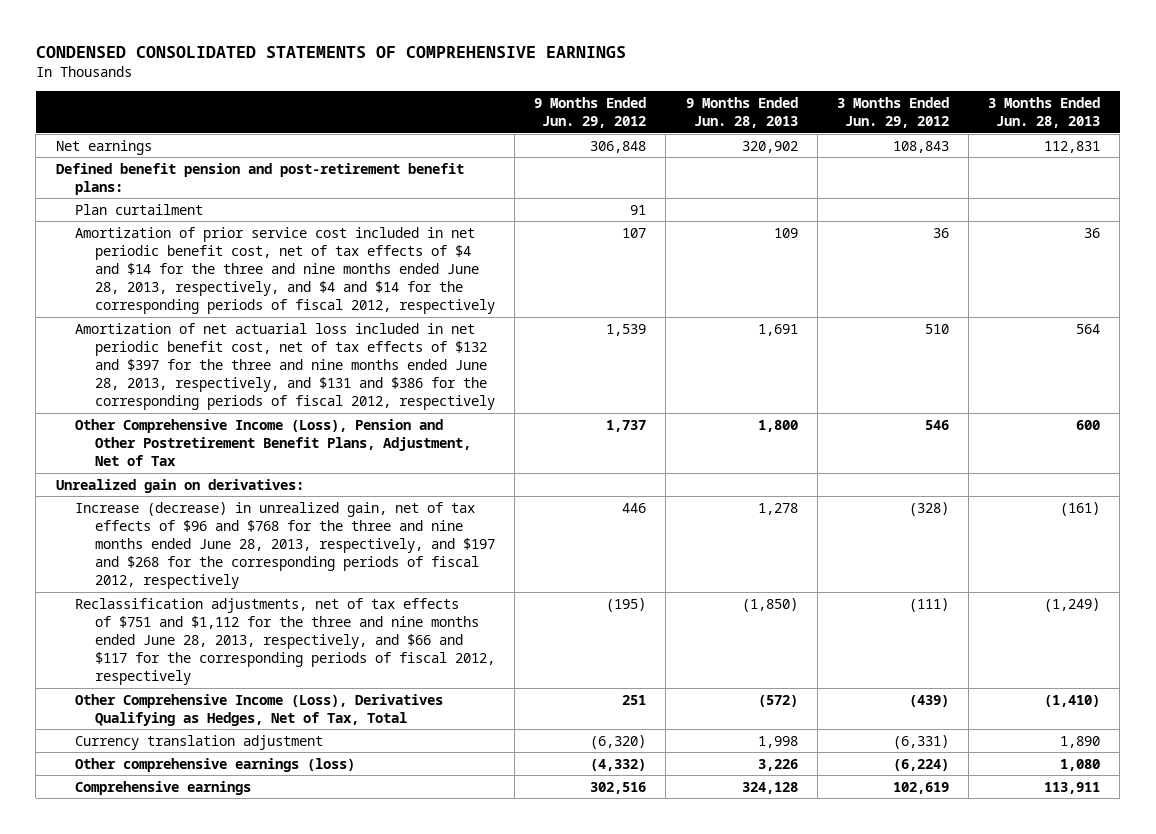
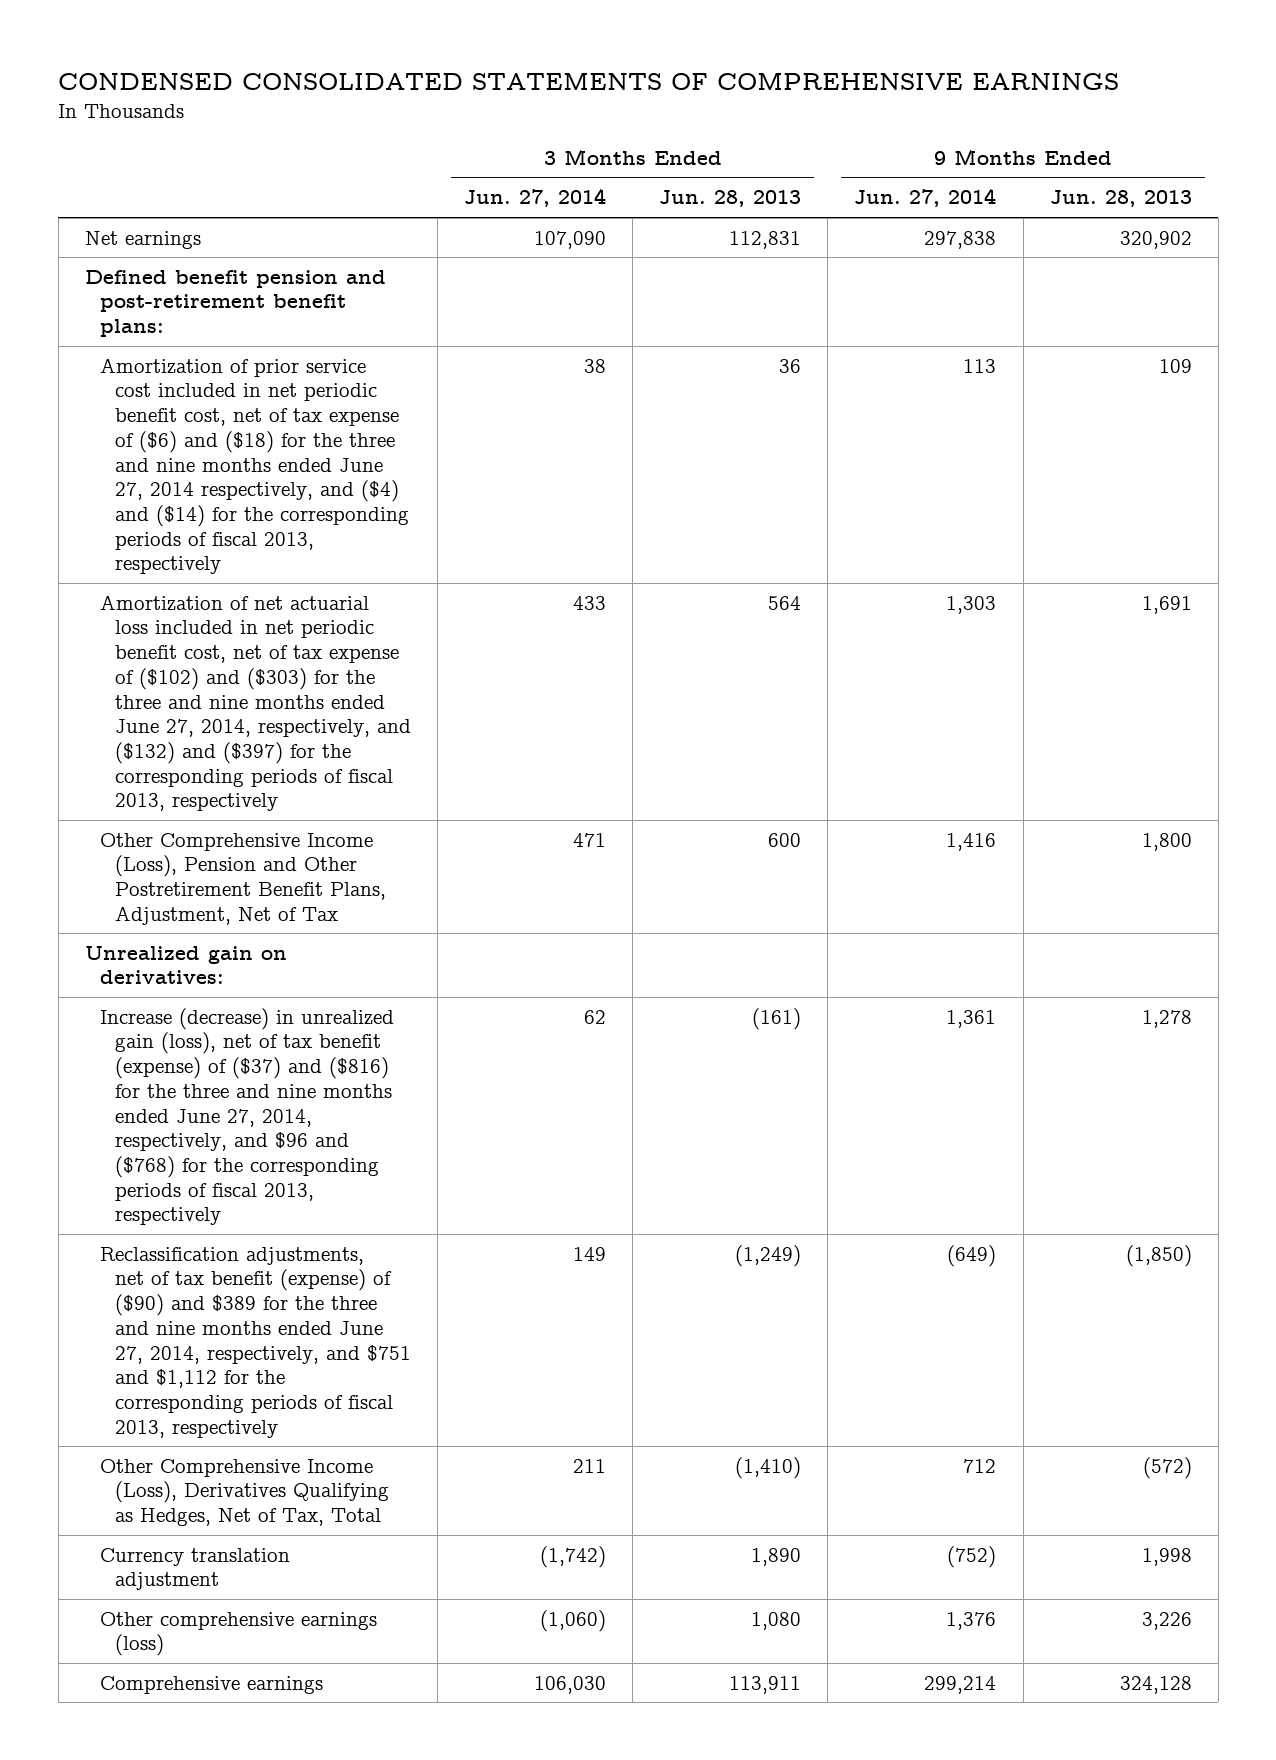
[534,97,647,129] 9 Months Ended Jun. 29, 2012 -> none
[836,97,949,129] 3 Months Ended Jun. 29, 2012 -> none
none -> [463,188,606,208] Jun. 27, 2014
none -> [854,188,997,208] Jun. 27, 2014
[75,203,204,215] Plan curtailment -> none
[75,226,496,315] Amortization of prior service cost included in net periodic benefit cost, net of tax effects of $4 and $14 for the three and nine months ended June 28, 2013, respectively, and $4 and $14 for the corresponding periods of fiscal 2012, respectively -> [99,357,409,575] Amortization of prior service cost included in net periodic benefit cost, net of tax expense of ($6) and ($18) for the three and nine months ended June 27, 2014 respectively, and ($4) and ($14) for the corresponding periods of fiscal 2013, respectively
[75,322,496,411] Amortization of net actuarial loss included in net periodic benefit cost, net of tax effects of $132 and $397 for the three and nine months ended June 28, 2013, respectively, and $131 and $386 for the corresponding periods of fiscal 2012, respectively -> [99,594,411,812] Amortization of net actuarial loss included in net periodic benefit cost, net of tax expense of ($102) and ($303) for the three and nine months ended June 27, 2014, respectively, and ($132) and ($397) for the corresponding periods of fiscal 2013, respectively
[75,501,496,590] Increase (decrease) in unrealized gain, net of tax effects of $96 and $768 for the three and nine months ended June 28, 2013, respectively, and $197 and $268 for the corresponding periods of fiscal 2012, respectively -> [99,1007,394,1226] Increase (decrease) in unrealized gain (loss), net of tax benefit (expense) of ($37) and ($816) for the three and nine months ended June 27, 2014, respectively, and $96 and ($768) for the corresponding periods of fiscal 2013, respectively
[75,597,496,686] Reclassification adjustments, net of tax effects of $751 and $1,112 for the three and nine months ended June 28, 2013, respectively, and $66 and $117 for the corresponding periods of fiscal 2012, respectively -> [99,1246,411,1438] Reclassification adjustments, net of tax benefit (expense) of ($90) and $389 for the three and nine months ended June 27, 2014, respectively, and $751 and $1,112 for the corresponding periods of fiscal 2013, respectively

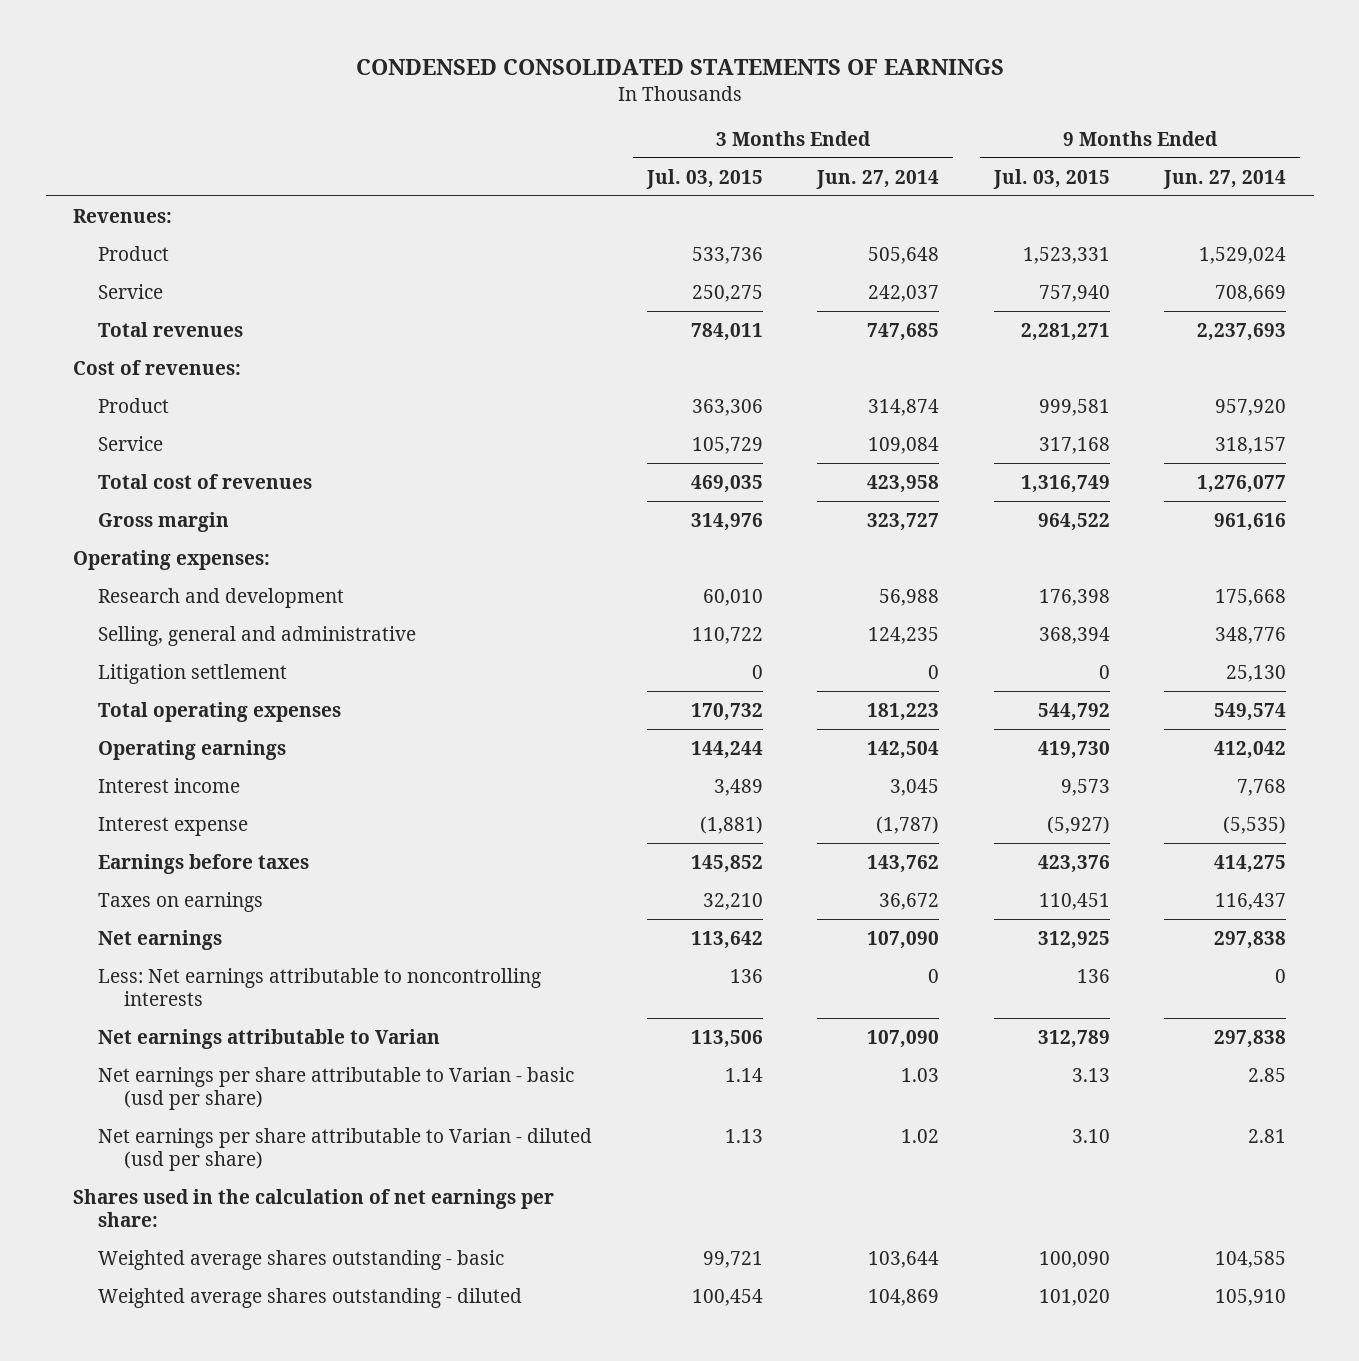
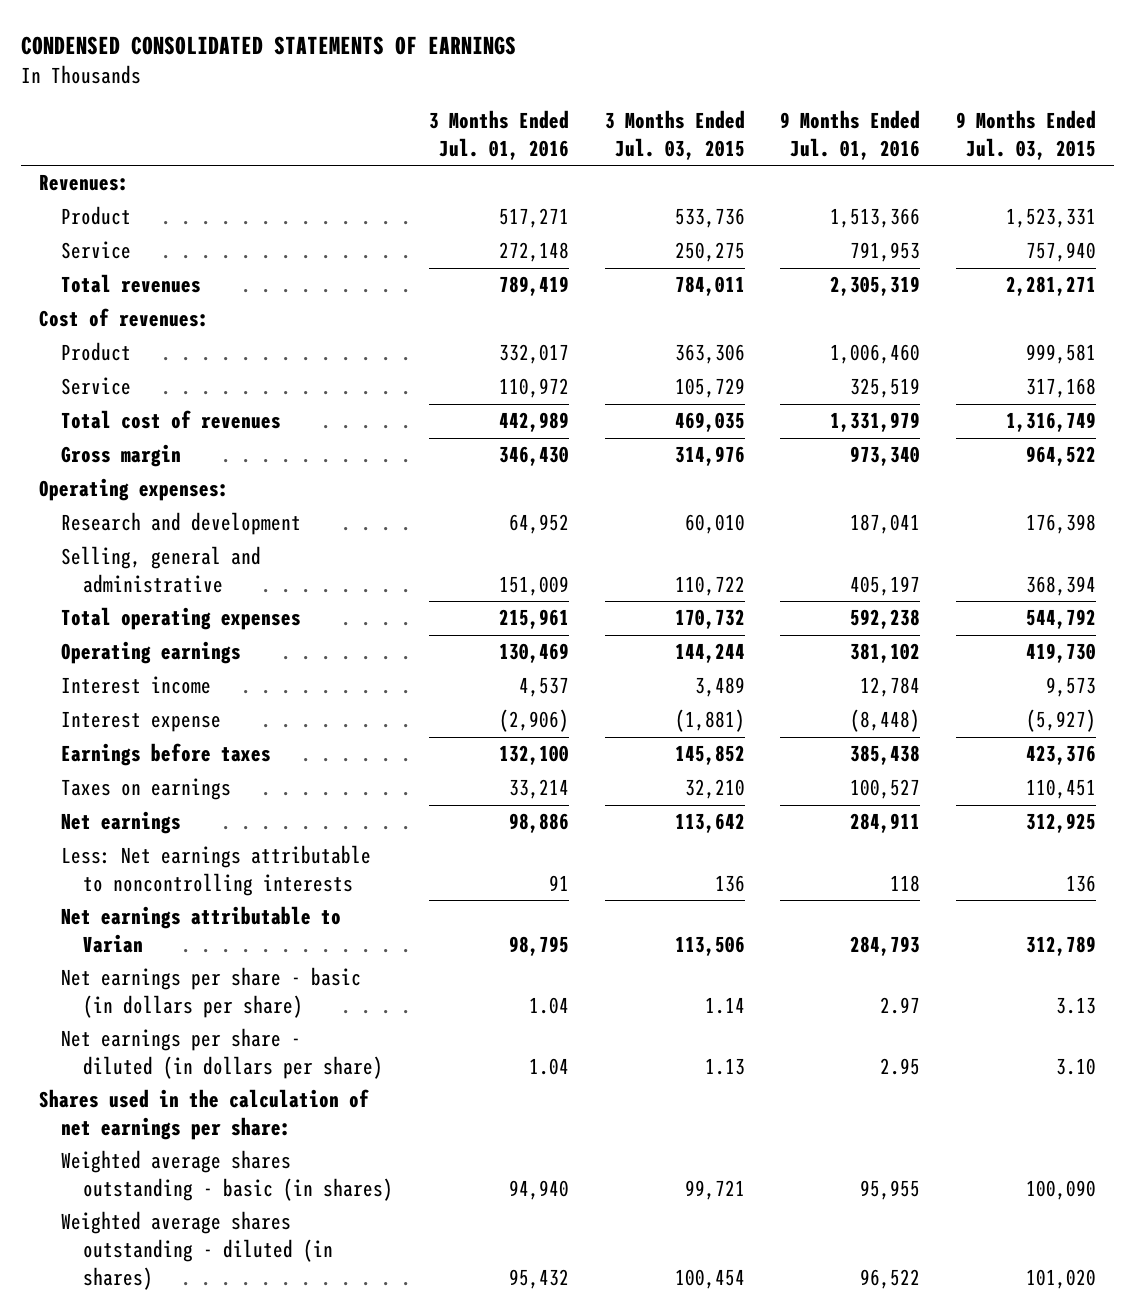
[816,169,940,189] Jun. 27, 2014 -> none
[1163,169,1287,189] Jun. 27, 2014 -> none
none -> [428,110,569,161] 3 Months Ended Jul. 01, 2016
none -> [780,110,921,161] 9 Months Ended Jul. 01, 2016
[98,663,288,684] Litigation settlement -> none
[98,1066,575,1110] Net earnings per share attributable to Varian - basic (usd per share) -> [60,967,361,1018] Net earnings per share - basic (in dollars per share)
[98,1127,593,1171] Net earnings per share attributable to Varian - diluted (usd per share) -> [60,1028,384,1079] Net earnings per share - diluted (in dollars per share)
[98,1249,505,1270] Weighted average shares outstanding - basic -> [60,1150,394,1201] Weighted average shares outstanding - basic (in shares)
[98,1287,523,1308] Weighted average shares outstanding - diluted -> [60,1211,334,1290] Weighted average shares outstanding - diluted (in shares)

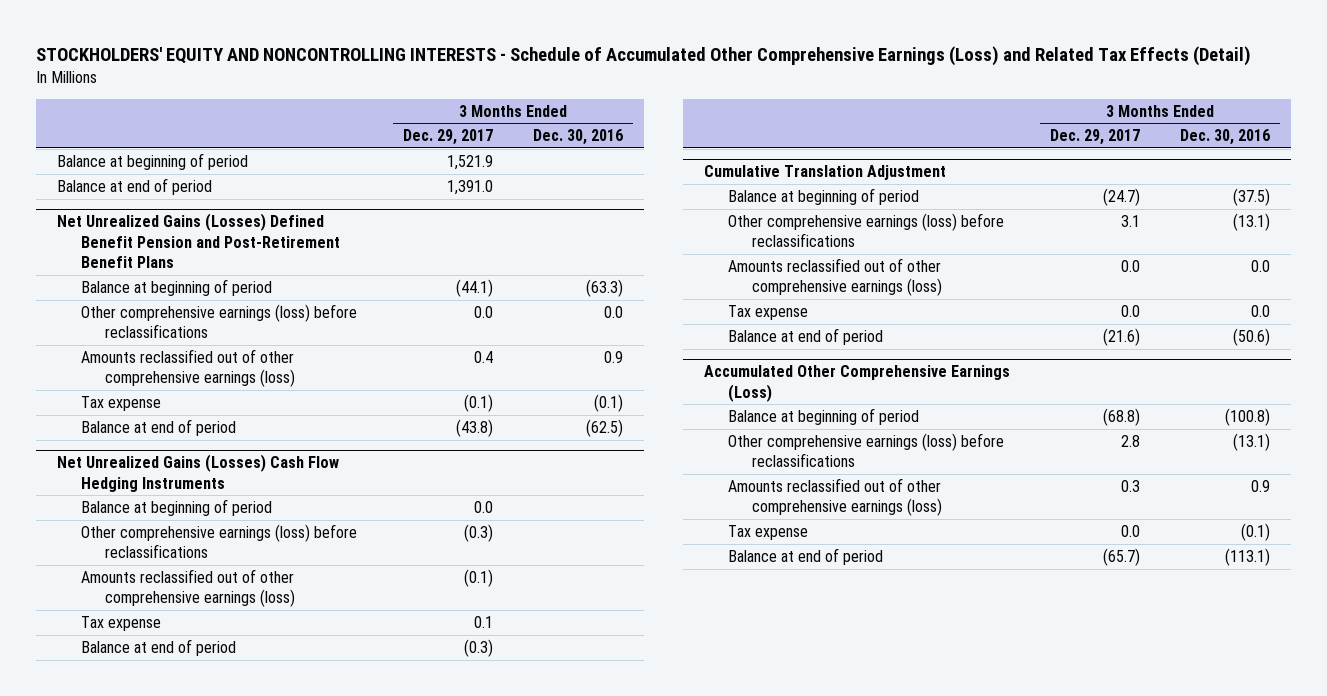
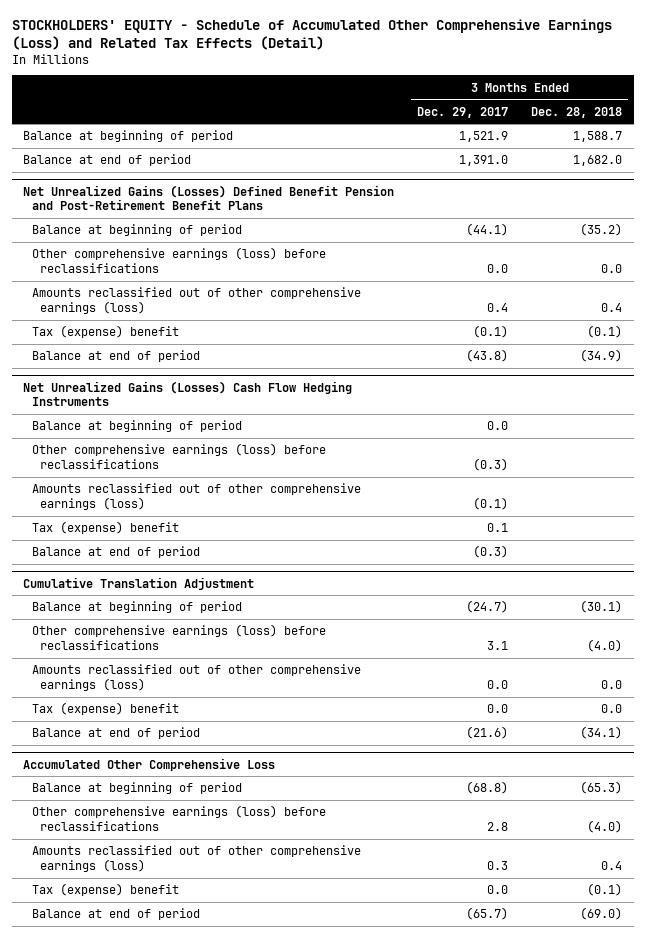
[36,46,1252,67] STOCKHOLDERS' EQUITY AND NONCONTROLLING INTERESTS - Schedule of Accumulated Other Comprehensive Earnings (Loss) and Related Tax Effects (Detail) -> [11,18,612,51] STOCKHOLDERS' EQUITY - Schedule of Accumulated Other Comprehensive Earnings (Loss) and Related Tax Effects (Detail)
[533,129,624,146] Dec. 30, 2016 -> none
none -> [531,106,623,118] Dec. 28, 2018
[80,395,161,411] Tax expense -> [31,325,179,339] Tax (expense) benefit
[80,615,161,631] Tax expense -> [31,521,179,535] Tax (expense) benefit
[727,304,808,320] Tax expense -> [31,702,179,716] Tax (expense) benefit
[703,365,1010,402] Accumulated Other Comprehensive Earnings (Loss) -> [23,757,276,771] Accumulated Other Comprehensive Loss
[727,524,808,540] Tax expense -> [31,883,179,897] Tax (expense) benefit

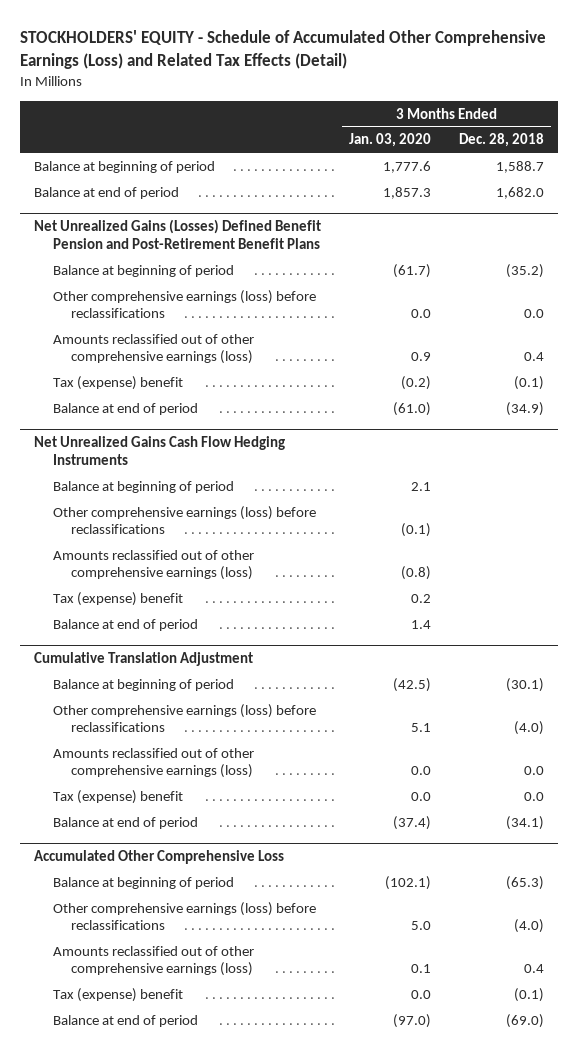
[417,106,509,118] Dec. 29, 2017 -> none
none -> [349,133,432,148] Jan. 03, 2020
[23,380,353,407] Net Unrealized Gains (Losses) Cash Flow Hedging Instruments -> [34,436,286,465] Net Unrealized Gains Cash Flow Hedging Instruments

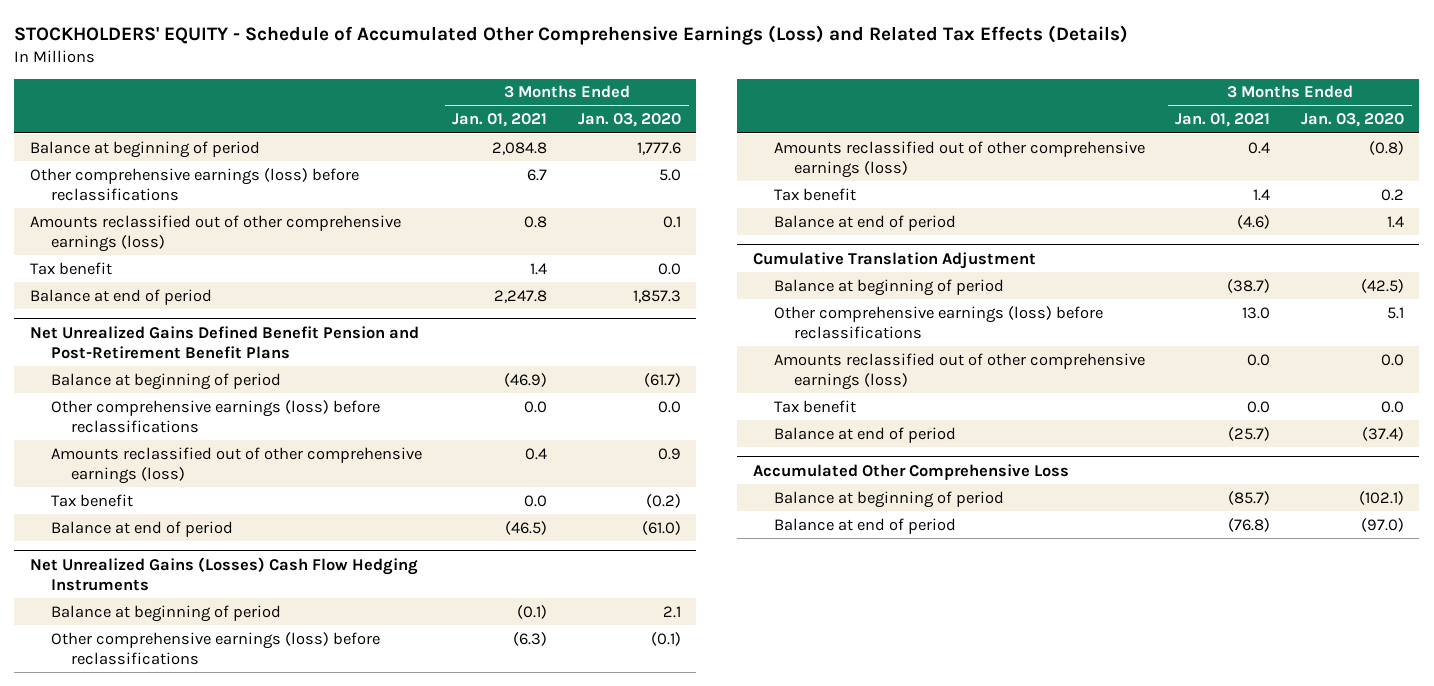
[20,30,547,70] STOCKHOLDERS' EQUITY - Schedule of Accumulated Other Comprehensive Earnings (Loss) and Related Tax Effects (Detail) -> [14,24,1129,45] STOCKHOLDERS' EQUITY - Schedule of Accumulated Other Comprehensive Earnings (Loss) and Related Tax Effects (Details)
[459,133,545,148] Dec. 28, 2018 -> none
none -> [452,113,548,128] Jan. 01, 2021
none -> [29,167,359,201] Other comprehensive earnings (loss) before reclassifications
none -> [29,214,401,252] Amounts reclassified out of other comprehensive earnings (loss)
none -> [29,261,112,275] Tax benefit
[34,219,322,249] Net Unrealized Gains (Losses) Defined Benefit Pension and Post-Retirement Benefit Plans -> [29,325,419,359] Net Unrealized Gains Defined Benefit Pension and Post-Retirement Benefit Plans
[52,375,183,390] Tax (expense) benefit -> [50,493,133,507] Tax benefit
[34,436,286,465] Net Unrealized Gains Cash Flow Hedging Instruments -> [29,556,418,591] Net Unrealized Gains (Losses) Cash Flow Hedging Instruments
[52,591,183,606] Tax (expense) benefit -> [773,187,856,201] Tax benefit
[52,789,183,804] Tax (expense) benefit -> [773,399,856,413] Tax benefit
[52,901,316,930] Other comprehensive earnings (loss) before reclassifications -> none
[52,945,254,976] Amounts reclassified out of other comprehensive earnings (loss) -> none
[52,987,183,1002] Tax (expense) benefit -> none

